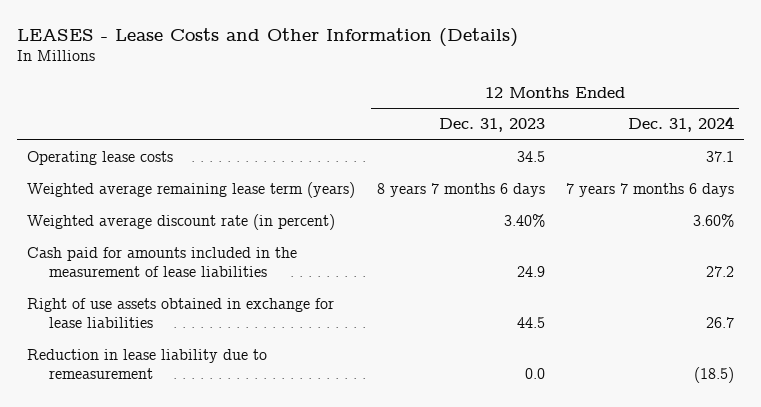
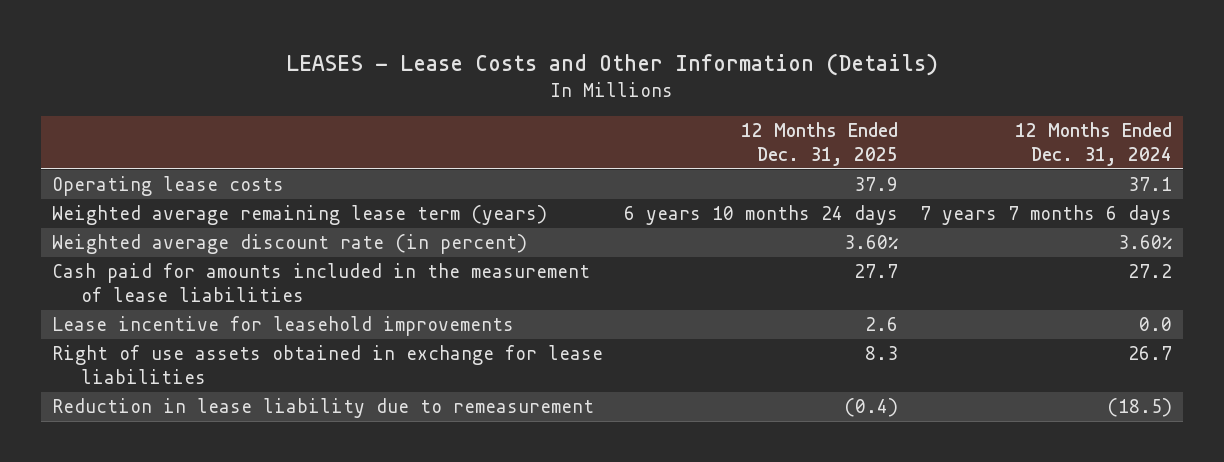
[438,118,545,133] Dec. 31, 2023 -> none
none -> [741,122,899,166] 12 Months Ended Dec. 31, 2025
none -> [52,316,515,337] Lease incentive for leasehold improvements

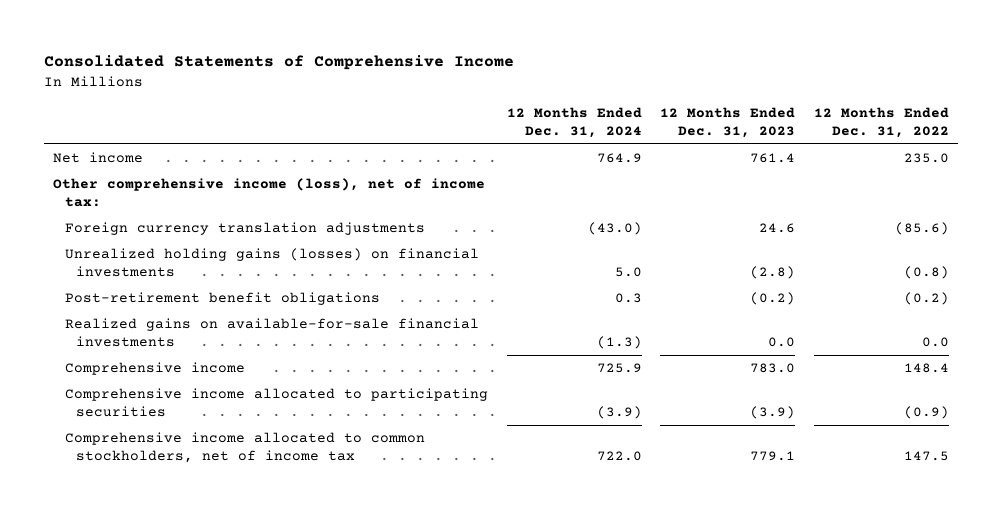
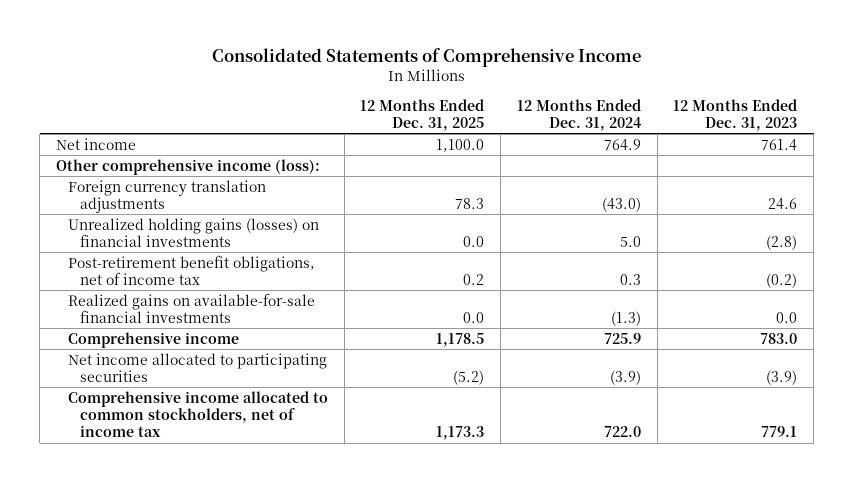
[813,107,949,138] 12 Months Ended Dec. 31, 2022 -> none
none -> [360,98,485,131] 12 Months Ended Dec. 31, 2025
[53,178,486,207] Other comprehensive income (loss), net of income tax: -> [55,158,320,175] Other comprehensive income (loss):
[64,292,380,306] Post-retirement benefit obligations -> [67,254,315,285] Post-retirement benefit obligations, net of income tax
[64,388,488,417] Comprehensive income allocated to participating securities -> [67,352,327,382] Net income allocated to participating securities

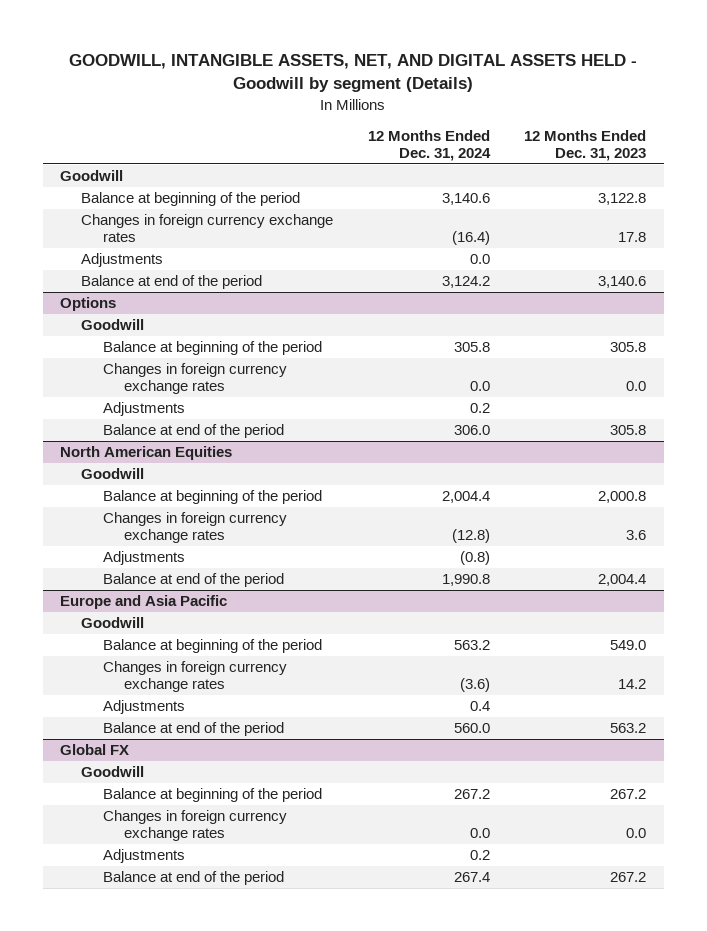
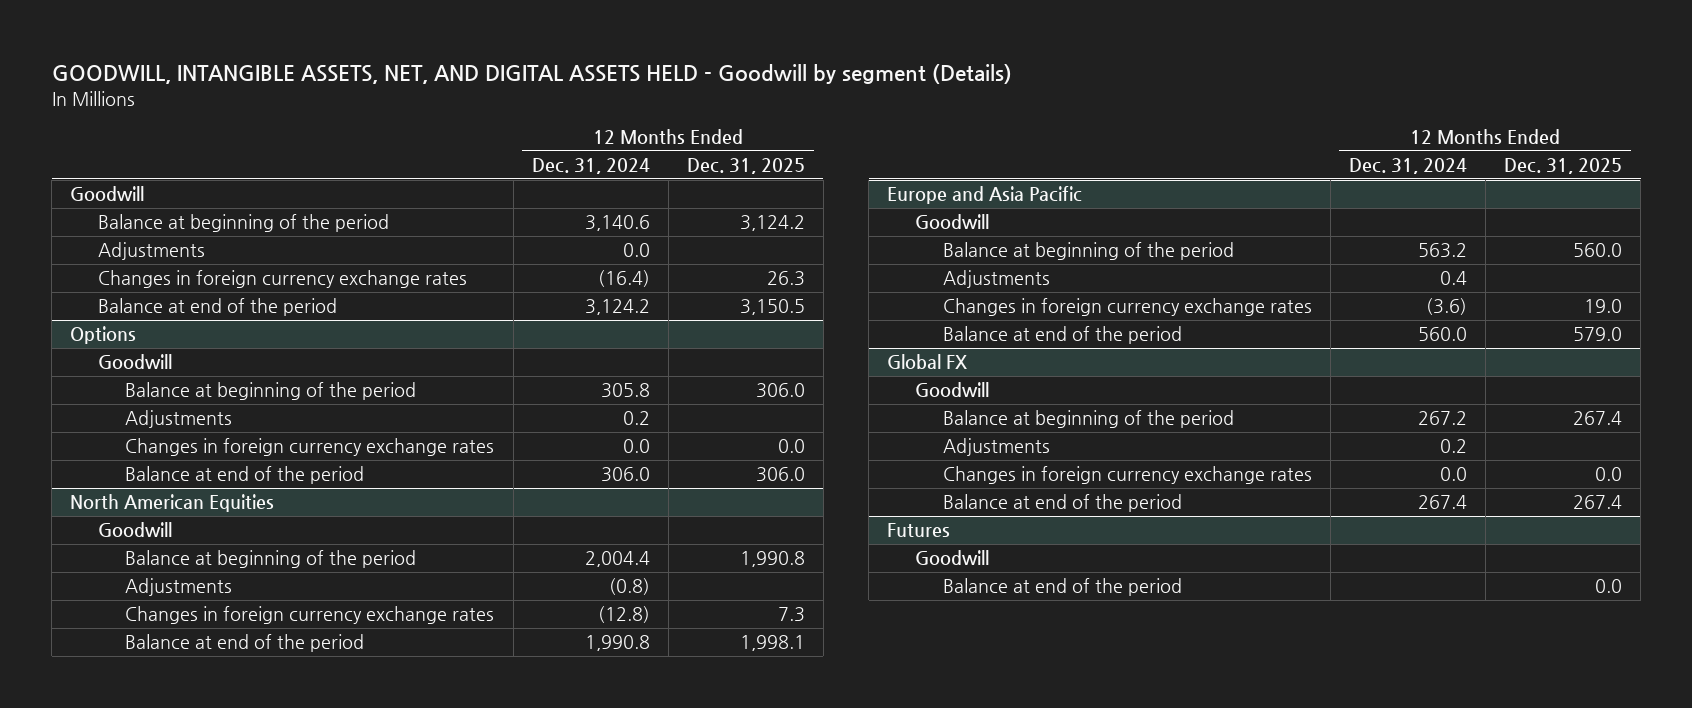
[524,129,647,162] 12 Months Ended Dec. 31, 2023 -> none
none -> [686,158,805,175] Dec. 31, 2025
[81,214,334,243] Changes in foreign currency exchange rates -> [97,270,467,289] Changes in foreign currency exchange rates
[102,363,287,395] Changes in foreign currency exchange rates -> [125,438,495,457] Changes in foreign currency exchange rates
[102,512,287,544] Changes in foreign currency exchange rates -> [125,606,495,625] Changes in foreign currency exchange rates
[102,661,287,693] Changes in foreign currency exchange rates -> [942,298,1312,317] Changes in foreign currency exchange rates
[102,810,287,842] Changes in foreign currency exchange rates -> [942,466,1312,485] Changes in foreign currency exchange rates
none -> [887,523,951,538] Futures
none -> [915,550,990,566] Goodwill
none -> [942,578,1182,597] Balance at end of the period

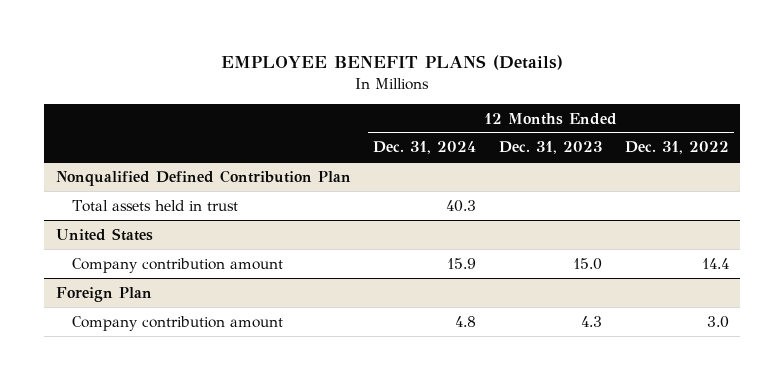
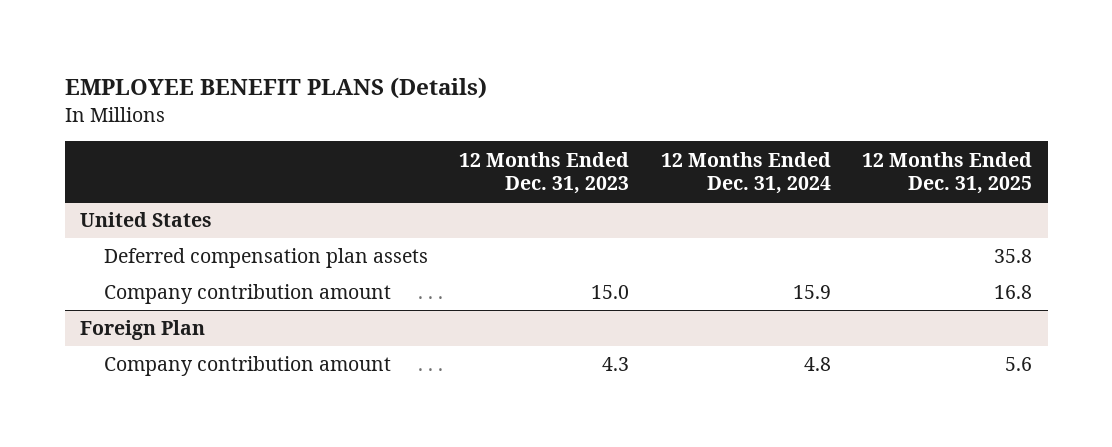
[624,141,729,155] Dec. 31, 2022 -> none
none -> [861,151,1032,195] 12 Months Ended Dec. 31, 2025
[55,169,351,186] Nonqualified Defined Contribution Plan -> none
[72,199,239,212] Total assets held in trust -> none
none -> [103,248,428,269] Deferred compensation plan assets

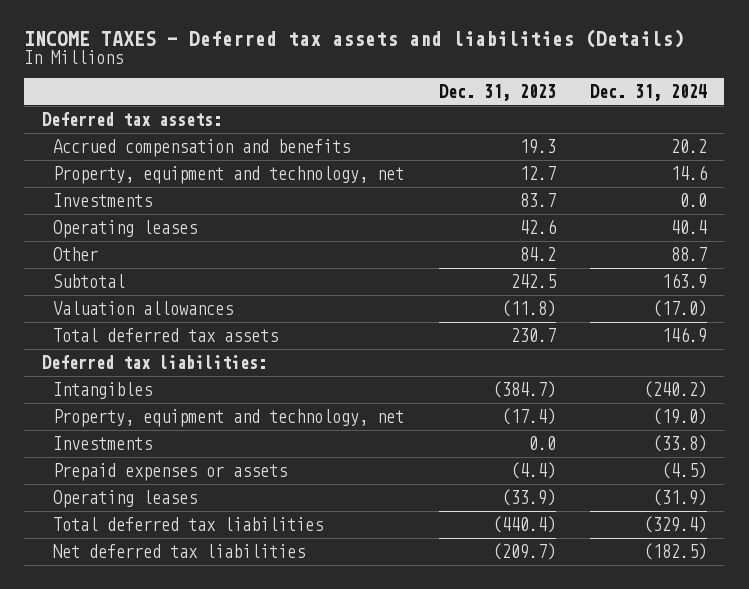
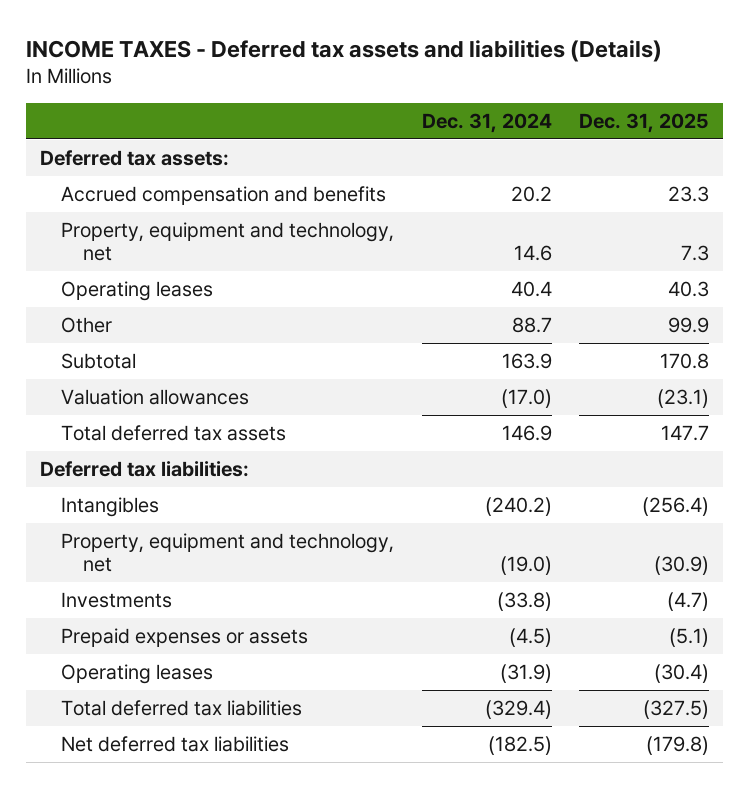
[438,83,556,101] Dec. 31, 2023 -> none
none -> [579,112,710,133] Dec. 31, 2025
[52,192,152,207] Investments -> none

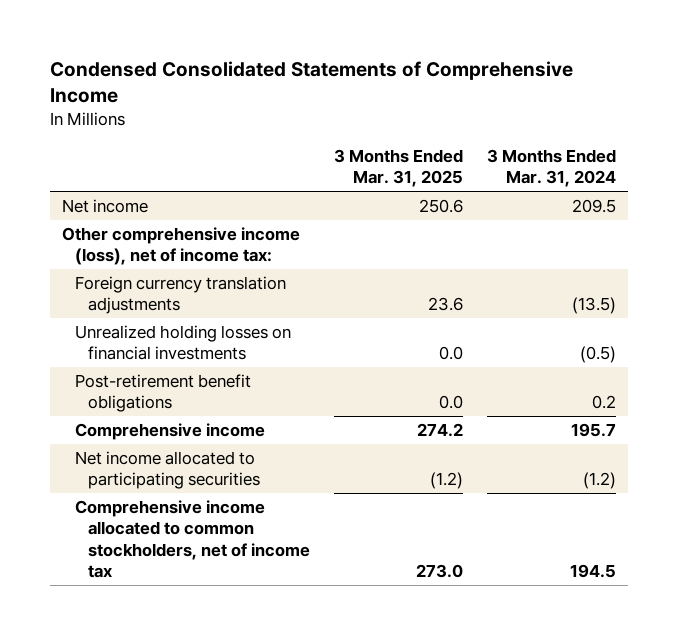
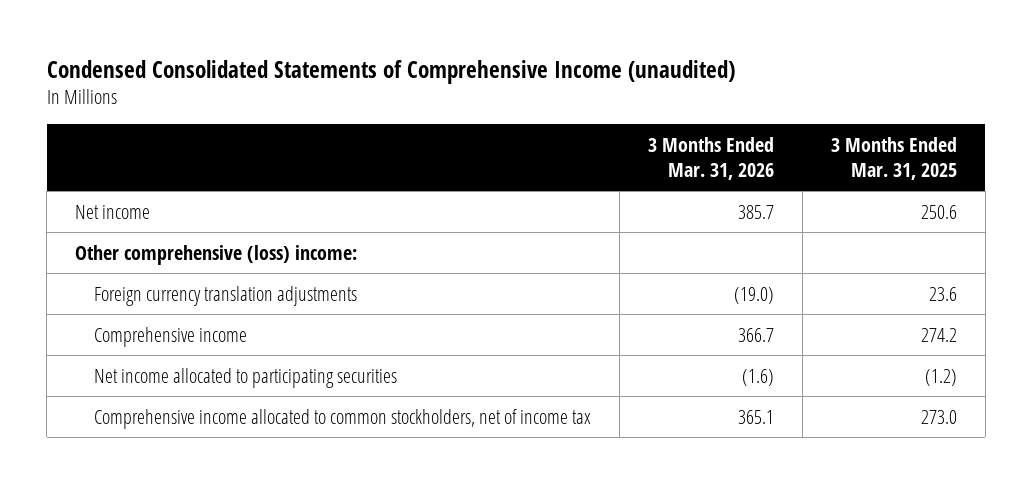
[49,60,573,104] Condensed Consolidated Statements of Comprehensive Income -> [46,59,735,84] Condensed Consolidated Statements of Comprehensive Income (unaudited)
[487,148,617,188] 3 Months Ended Mar. 31, 2024 -> none
none -> [647,136,774,180] 3 Months Ended Mar. 31, 2026
[61,226,300,266] Other comprehensive income (loss), net of income tax: -> [75,244,358,265] Other comprehensive (loss) income:
[74,324,291,361] Unrealized holding losses on financial investments -> none
[74,373,251,413] Post-retirement benefit obligations -> none

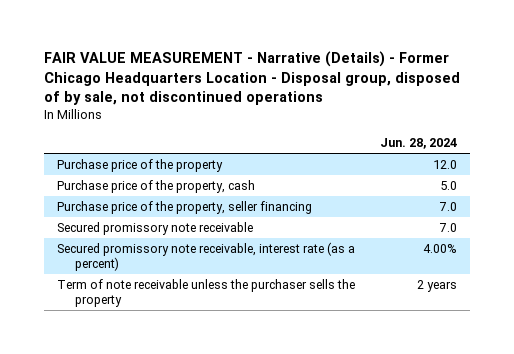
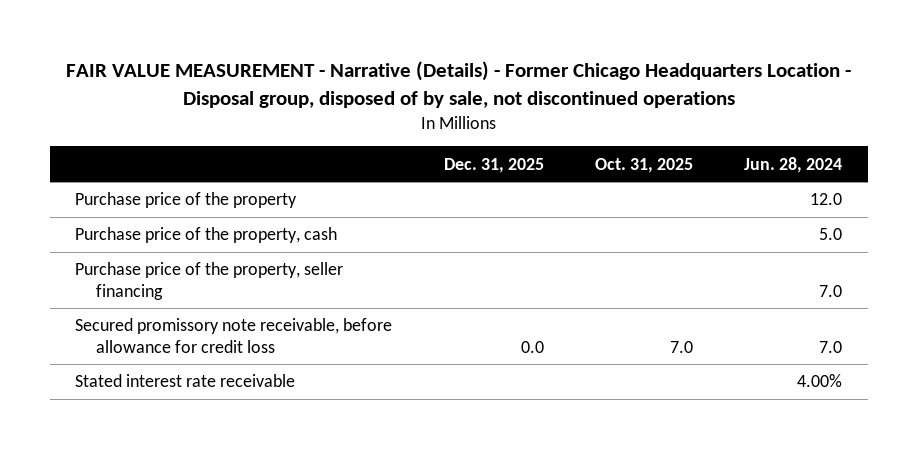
none -> [443,157,544,173] Dec. 31, 2025
none -> [595,157,694,173] Oct. 31, 2025
[56,279,355,308] Term of note receivable unless the purchaser sells the property -> none
[56,222,253,236] Secured promissory note receivable -> [75,318,393,353] Secured promissory note receivable, before allowance for credit loss
[56,242,355,272] Secured promissory note receivable, interest rate (as a percent) -> [75,374,296,388] Stated interest rate receivable

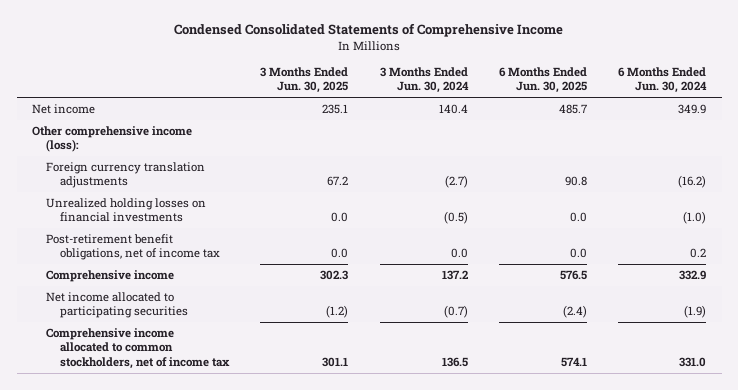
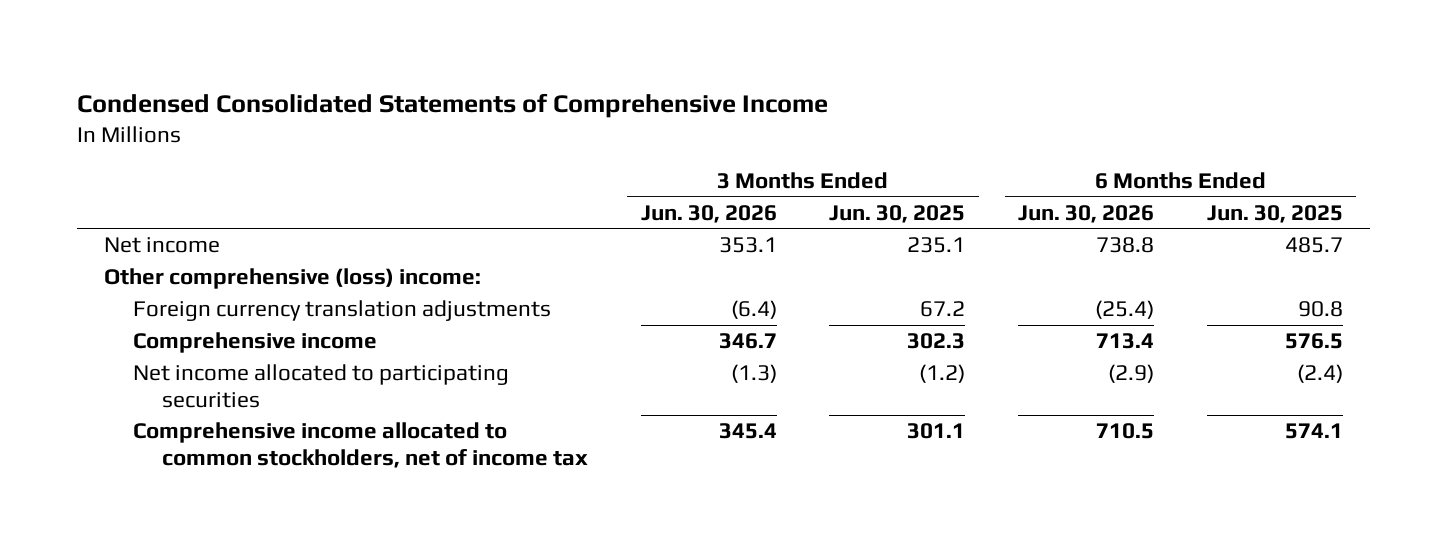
[379,67,469,94] 3 Months Ended Jun. 30, 2024 -> none
[618,67,708,94] 6 Months Ended Jun. 30, 2024 -> none
none -> [640,204,777,223] Jun. 30, 2026
none -> [1018,204,1155,223] Jun. 30, 2026
[32,126,193,153] Other comprehensive income (loss): -> [103,268,481,290] Other comprehensive (loss) income:
[46,198,207,223] Unrealized holding losses on financial investments -> none
[46,234,221,261] Post-retirement benefit obligations, net of income tax -> none

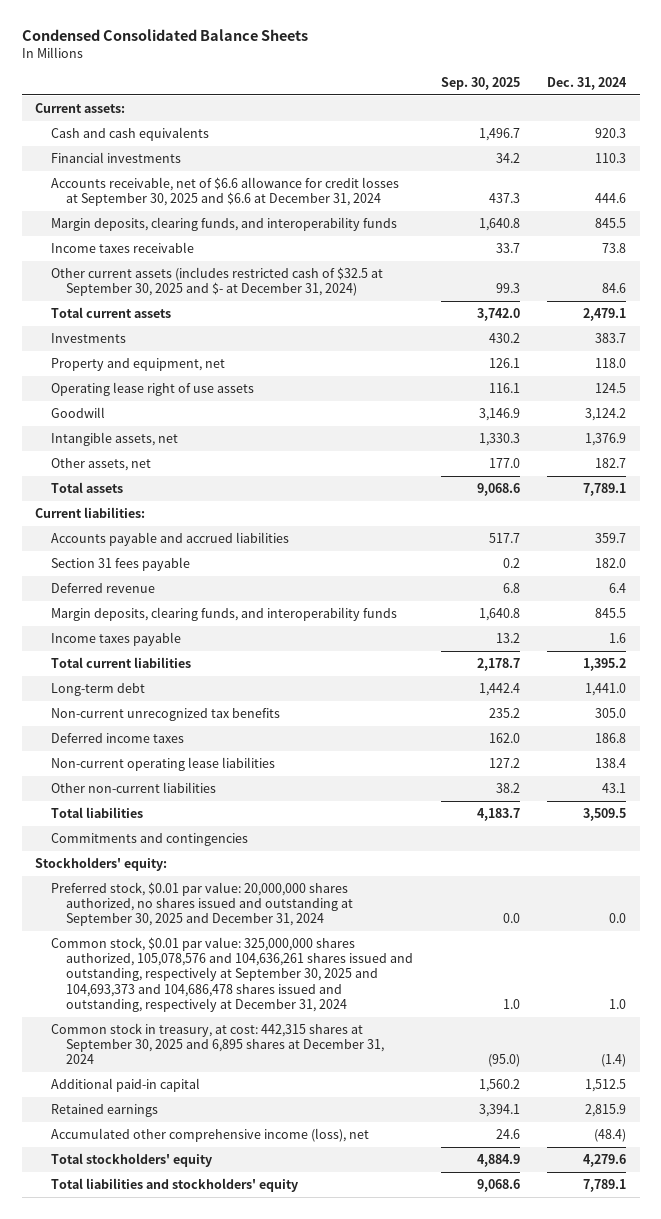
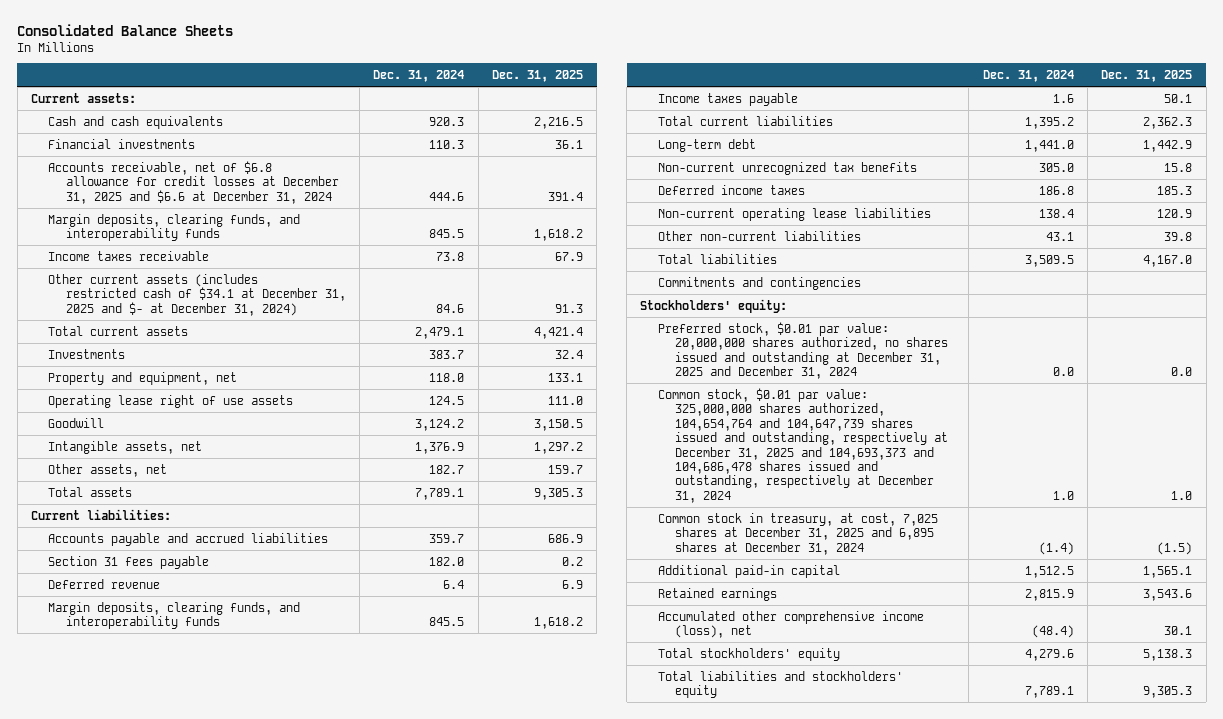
[21,28,308,41] Condensed Consolidated Balance Sheets -> [17,23,234,36] Consolidated Balance Sheets
[440,76,520,90] Sep. 30, 2025 -> none
none -> [492,70,584,83] Dec. 31, 2025
[50,176,399,207] Accounts receivable, net of $6.6 allowance for credit losses at September 30, 2025 and $6.6 at December 31, 2024 -> [48,160,339,204] Accounts receivable, net of $6.8 allowance for credit losses at December 31, 2025 and $6.6 at December 31, 2024
[50,266,383,297] Other current assets (includes restricted cash of $32.5 at September 30, 2025 and $- at December 31, 2024) -> [48,273,346,316] Other current assets (includes restricted cash of $34.1 at December 31, 2025 and $- at December 31, 2024)
[50,881,354,927] Preferred stock, $0.01 par value: 20,000,000 shares authorized, no shares issued and outstanding at September 30, 2025 and December 31, 2024 -> [657,321,949,380] Preferred stock, $0.01 par value: 20,000,000 shares authorized, no shares issued and outstanding at December 31, 2025 and December 31, 2024
[50,936,414,1013] Common stock, $0.01 par value: 325,000,000 shares authorized, 105,078,576 and 104,636,261 shares issued and outstanding, respectively at September 30, 2025 and 104,693,373 and 104,686,478 shares issued and outstanding, respectively at December 31, 2024 -> [657,387,949,503] Common stock, $0.01 par value: 325,000,000 shares authorized, 104,654,764 and 104,647,739 shares issued and outstanding, respectively at December 31, 2025 and 104,693,373 and 104,686,478 shares issued and outstanding, respectively at December 31, 2024
[50,1022,385,1065] Common stock in treasury, at cost: 442,315 shares at September 30, 2025 and 6,895 shares at December 31, 2024 -> [657,512,938,555] Common stock in treasury, at cost, 7,025 shares at December 31, 2025 and 6,895 shares at December 31, 2024

